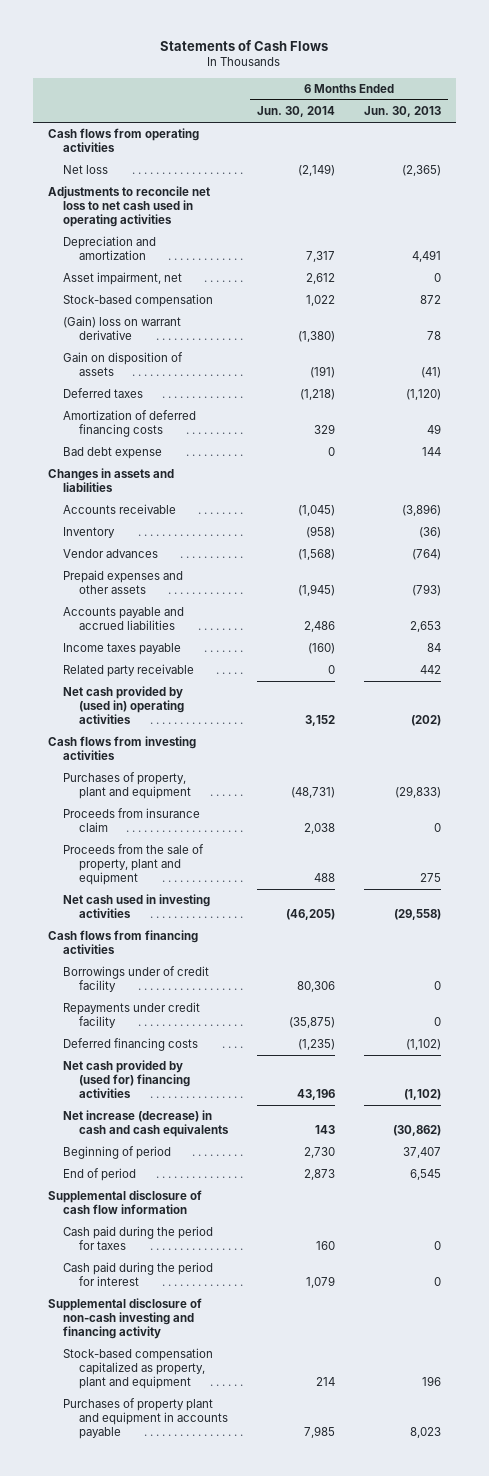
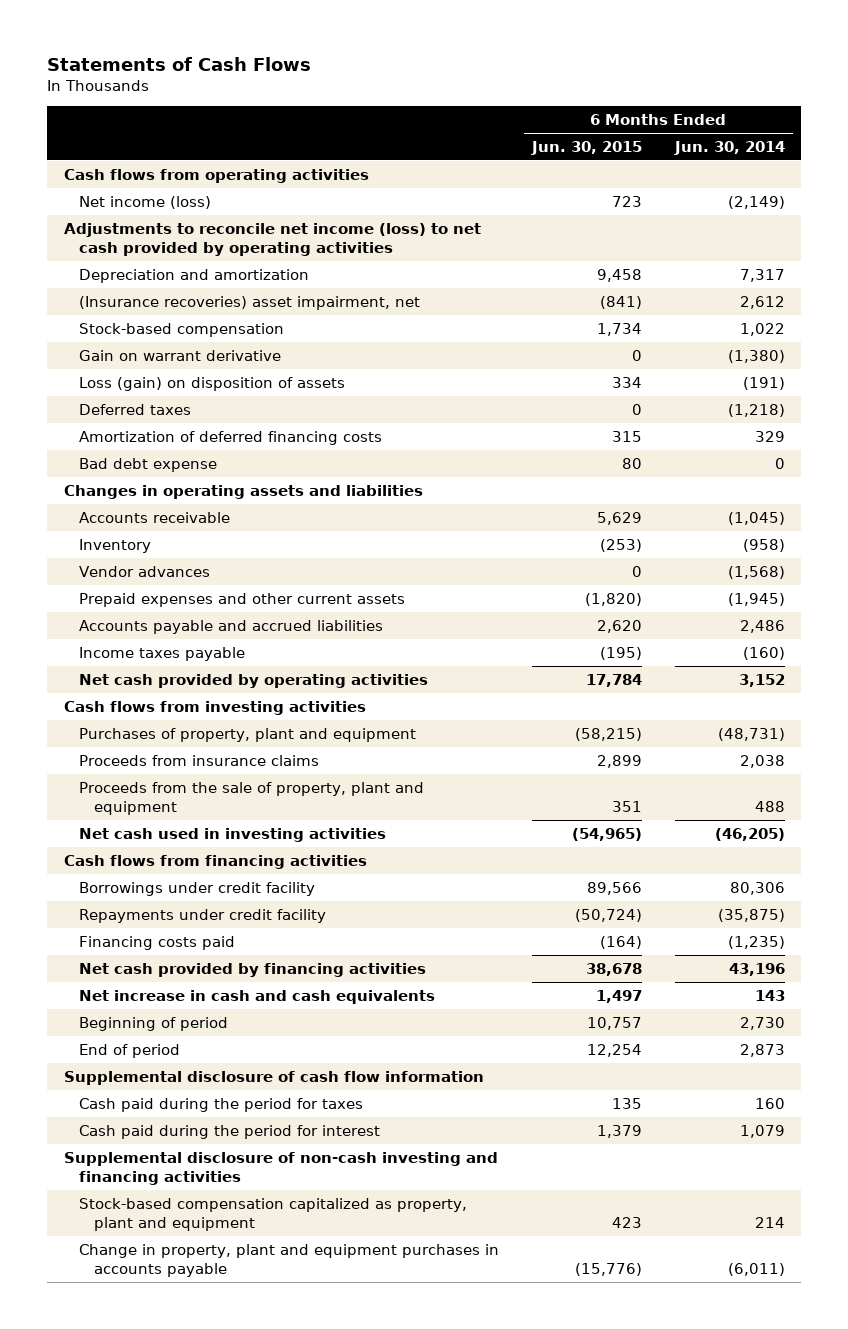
[364,106,442,118] Jun. 30, 2013 -> none
none -> [530,140,642,155] Jun. 30, 2015
[63,165,109,175] Net loss -> [78,195,211,209] Net income (loss)
[47,186,210,227] Adjustments to reconcile net loss to net cash used in operating activities -> [63,222,481,257] Adjustments to reconcile net income (loss) to net cash provided by operating activities
[63,272,183,286] Asset impairment, net -> [78,295,420,310] (Insurance recoveries) asset impairment, net
[63,316,182,341] (Gain) loss on warrant derivative -> [78,349,281,361] Gain on warrant derivative
[63,352,184,377] Gain on disposition of assets -> [78,376,345,391] Loss (gain) on disposition of assets
[47,468,174,493] Changes in assets and liabilities -> [63,484,423,499] Changes in operating assets and liabilities
[63,570,184,595] Prepaid expenses and other assets -> [78,592,405,607] Prepaid expenses and other current assets
[63,664,195,678] Related party receivable -> none
[63,686,185,724] Net cash provided by (used in) operating activities -> [78,673,428,688] Net cash provided by operating activities
[63,808,201,833] Proceeds from insurance claim -> [78,754,319,766] Proceeds from insurance claims
[63,966,210,993] Borrowings under of credit facility -> [78,881,315,896] Borrowings under credit facility
[63,1038,199,1052] Deferred financing costs -> [78,935,235,950] Financing costs paid
[63,1060,191,1098] Net cash provided by (used for) financing activities -> [78,962,426,977] Net cash provided by financing activities
[63,1110,230,1138] Net increase (decrease) in cash and cash equivalents -> [78,989,435,1004] Net increase in cash and cash equivalents
[47,1298,202,1339] Supplemental disclosure of non-cash investing and financing activity -> [63,1151,498,1186] Supplemental disclosure of non-cash investing and financing activities
[63,1398,229,1439] Purchases of property plant and equipment in accounts payable -> [78,1243,499,1278] Change in property, plant and equipment purchases in accounts payable
[304,1425,336,1438] 7,985 -> [727,1263,785,1277] (6,011)

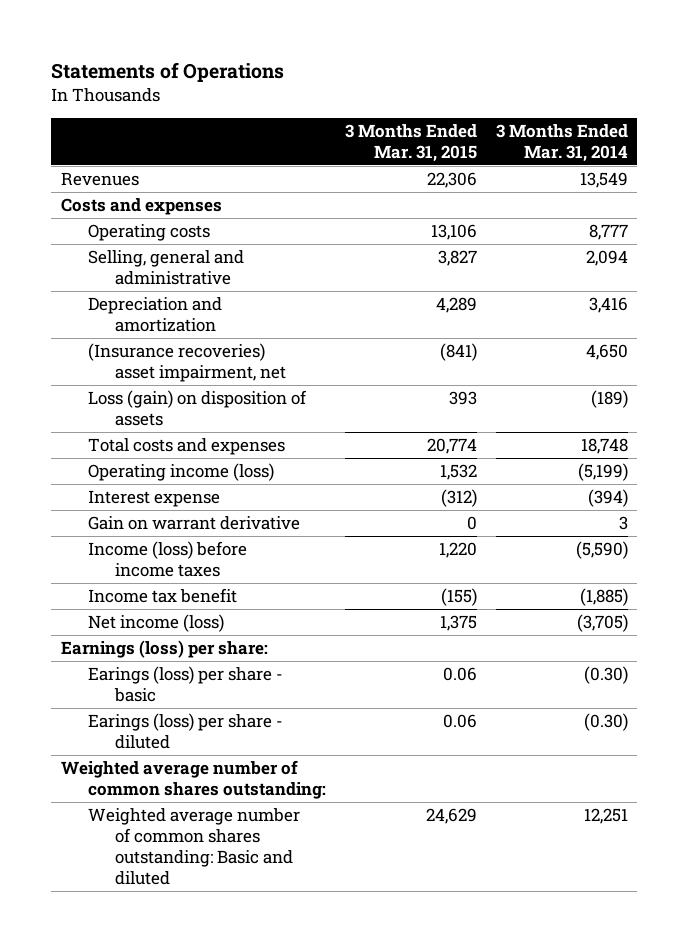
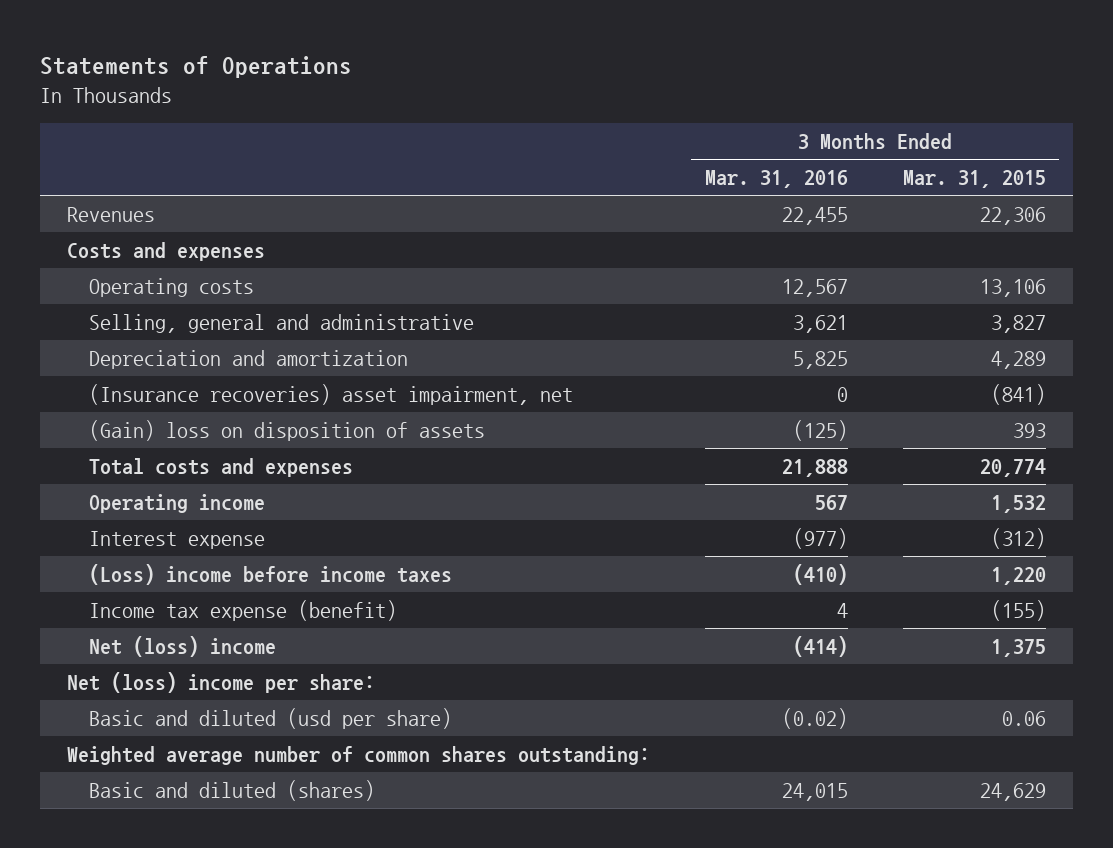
[495,123,628,162] 3 Months Ended Mar. 31, 2014 -> none
none -> [705,170,849,189] Mar. 31, 2016
[87,389,307,427] Loss (gain) on disposition of assets -> [88,419,485,441] (Gain) loss on disposition of assets
[87,462,274,481] Operating income (loss) -> [88,493,265,513] Operating income
[87,515,300,530] Gain on warrant derivative -> none
[87,665,283,703] Earings (loss) per share - basic -> none
[87,712,283,750] Earings (loss) per share - diluted -> none
[87,540,247,578] Income (loss) before income taxes -> [88,563,452,585] (Loss) income before income taxes
[87,587,237,603] Income tax benefit -> [88,599,397,621] Income tax expense (benefit)
[87,613,224,632] Net income (loss) -> [88,635,276,657] Net (loss) income
[60,639,268,658] Earnings (loss) per share: -> [67,671,376,693] Net (loss) income per share:
none -> [88,707,452,729] Basic and diluted (usd per share)
[87,807,300,886] Weighted average number of common shares outstanding: Basic and diluted -> [88,779,375,801] Basic and diluted (shares)

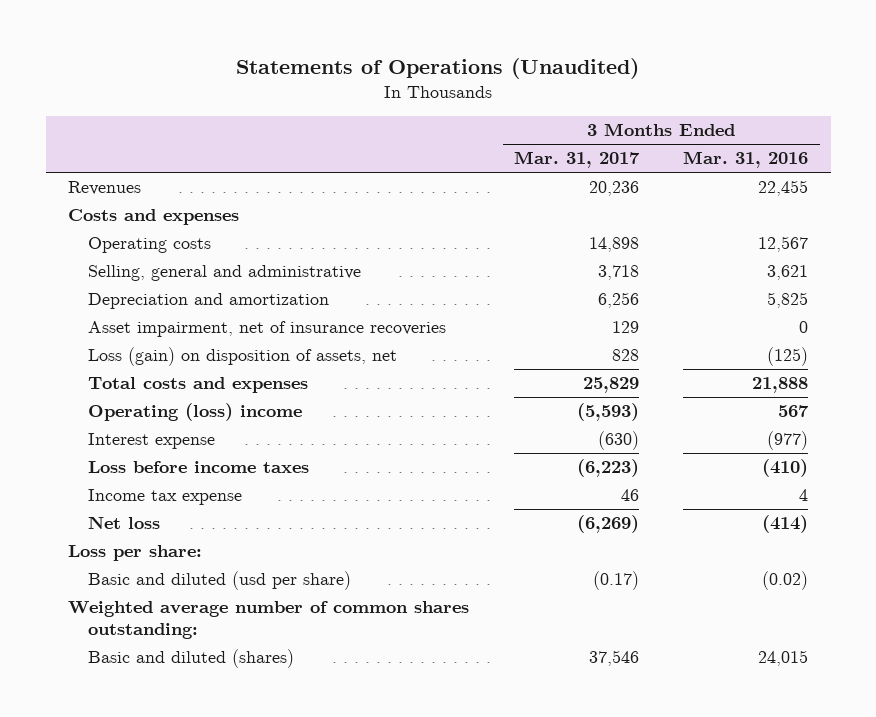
[40,56,353,79] Statements of Operations -> [236,57,640,79] Statements of Operations (Unaudited)
[902,170,1046,189] Mar. 31, 2015 -> none
none -> [513,151,640,169] Mar. 31, 2017
[88,383,573,405] (Insurance recoveries) asset impairment, net -> [87,321,446,338] Asset impairment, net of insurance recoveries
[88,419,485,441] (Gain) loss on disposition of assets -> [87,347,397,367] Loss (gain) on disposition of assets, net
[88,493,265,513] Operating income -> [87,403,302,422] Operating (loss) income
[88,563,452,585] (Loss) income before income taxes -> [87,461,309,474] Loss before income taxes
[88,599,397,621] Income tax expense (benefit) -> [87,489,242,506] Income tax expense
[88,635,276,657] Net (loss) income -> [87,516,160,530] Net loss
[67,671,376,693] Net (loss) income per share: -> [68,545,203,562] Loss per share:

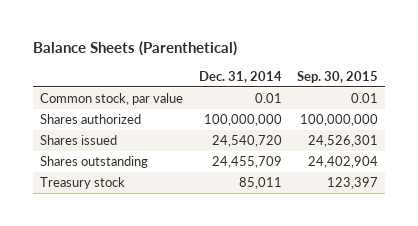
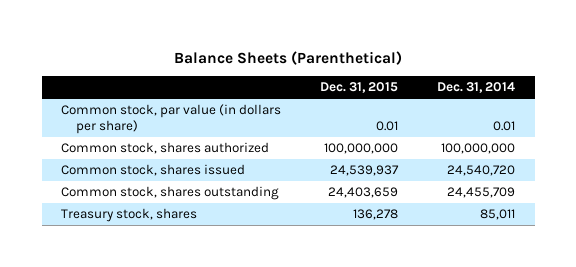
[296,70,378,83] Sep. 30, 2015 -> none
none -> [320,82,399,94] Dec. 31, 2015
[40,93,184,106] Common stock, par value -> [61,104,282,134] Common stock, par value (in dollars per share)
[40,114,142,125] Shares authorized -> [61,142,270,155] Common stock, shares authorized
[40,135,118,146] Shares issued -> [61,164,246,177] Common stock, shares issued
[40,156,149,169] Shares outstanding -> [61,186,280,201] Common stock, shares outstanding
[40,177,126,190] Treasury stock -> [61,208,198,223] Treasury stock, shares

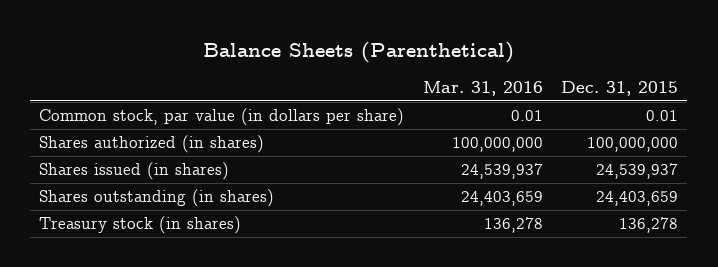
[437,82,516,94] Dec. 31, 2014 -> none
none -> [422,80,543,96] Mar. 31, 2016
[61,142,270,155] Common stock, shares authorized -> [39,135,265,154] Shares authorized (in shares)
[61,164,246,177] Common stock, shares issued -> [39,162,230,181] Shares issued (in shares)
[61,186,280,201] Common stock, shares outstanding -> [39,189,275,208] Shares outstanding (in shares)
[61,208,198,223] Treasury stock, shares -> [39,216,242,235] Treasury stock (in shares)

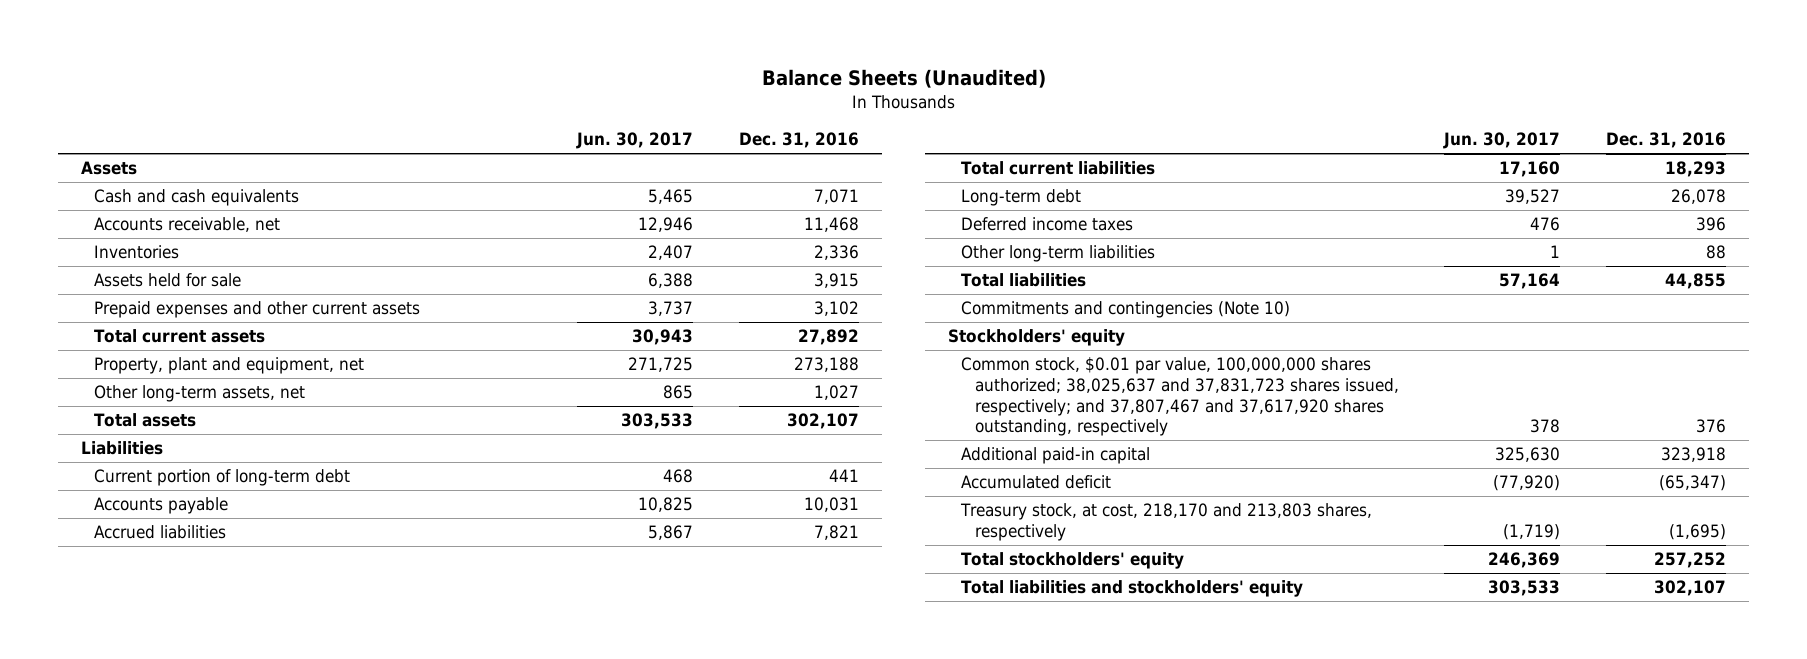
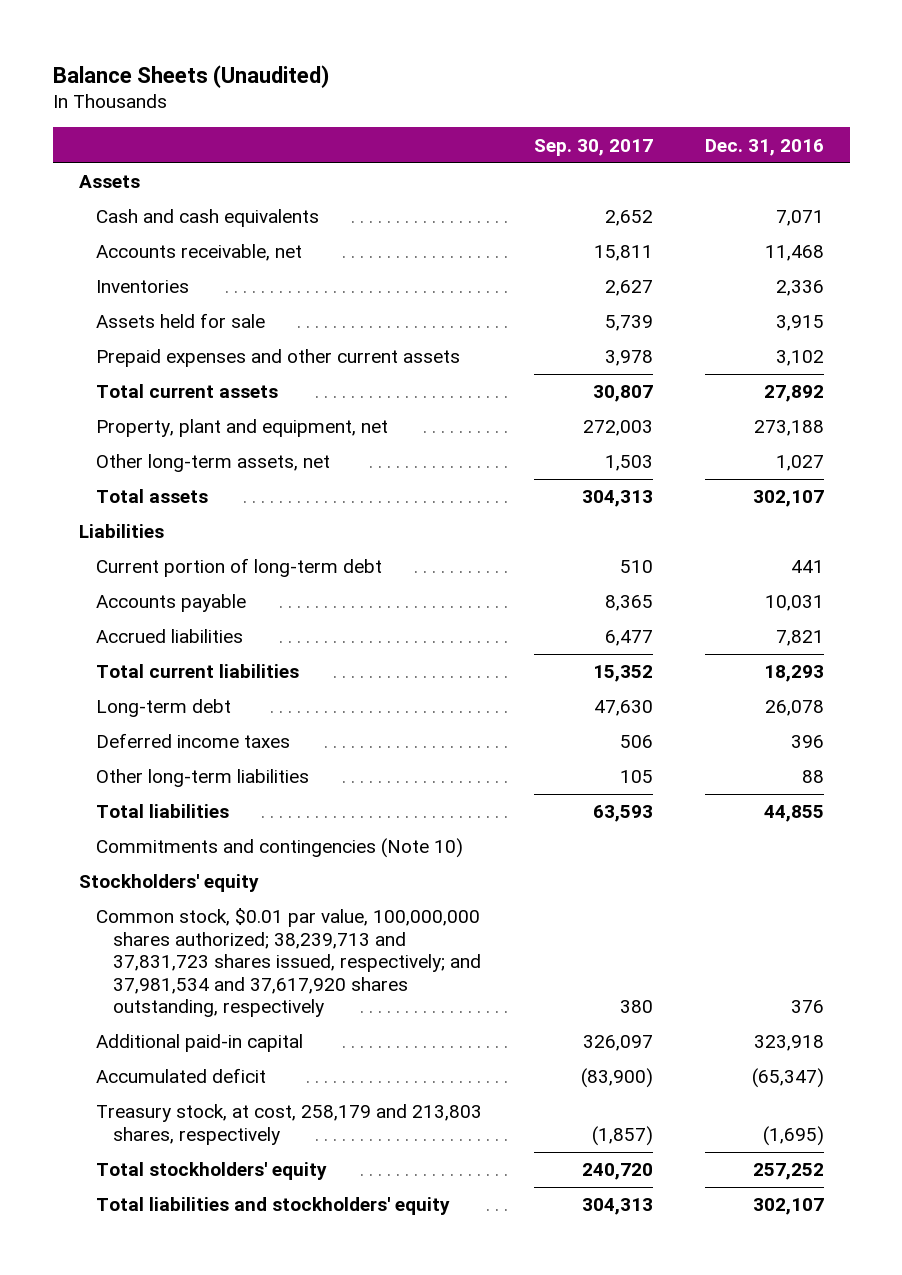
[576,132,694,150] Jun. 30, 2017 -> none
none -> [533,138,653,156] Sep. 30, 2017
[961,357,1399,437] Common stock, $0.01 par value, 100,000,000 shares authorized; 38,025,637 and 37,831,723 shares issued, respectively; and 37,807,467 and 37,617,920 shares outstanding, respectively -> [95,908,482,1018] Common stock, $0.01 par value, 100,000,000 shares authorized; 38,239,713 and 37,831,723 shares issued, respectively; and 37,981,534 and 37,617,920 shares outstanding, respectively
[960,503,1373,541] Treasury stock, at cost, 218,170 and 213,803 shares, respectively -> [95,1104,482,1145] Treasury stock, at cost, 258,179 and 213,803 shares, respectively

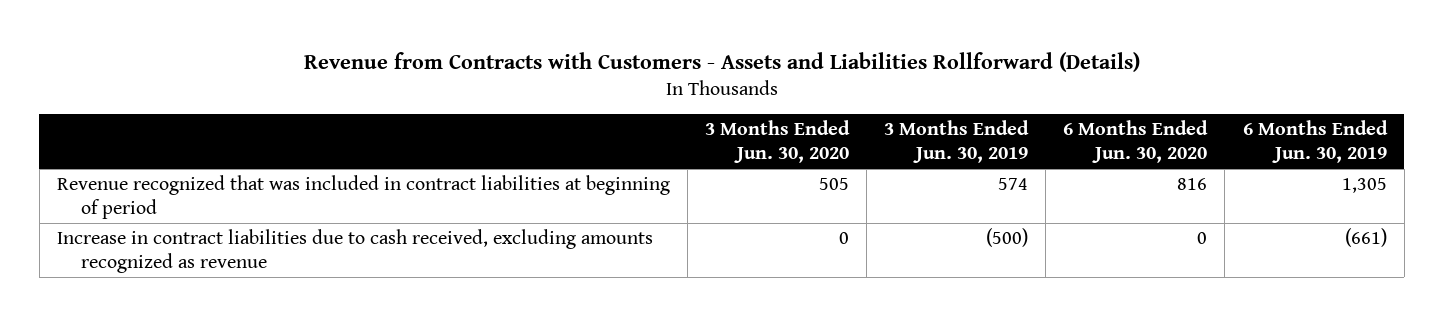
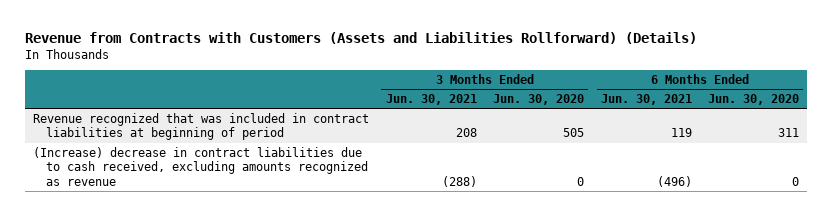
[303,52,1140,73] Revenue from Contracts with Customers - Assets and Liabilities Rollforward (Details) -> [24,31,697,44] Revenue from Contracts with Customers (Assets and Liabilities Rollforward) (Details)
[884,120,1030,164] 3 Months Ended Jun. 30, 2019 -> none
[1242,120,1388,164] 6 Months Ended Jun. 30, 2019 -> none
none -> [385,94,477,106] Jun. 30, 2021
none -> [600,94,692,106] Jun. 30, 2021
[1177,177,1208,190] 816 -> [778,128,800,138] 311
[56,228,653,273] Increase in contract liabilities due to cash received, excluding amounts recognized as revenue -> [33,146,368,186] (Increase) decrease in contract liabilities due to cash received, excluding amounts recognized as revenue

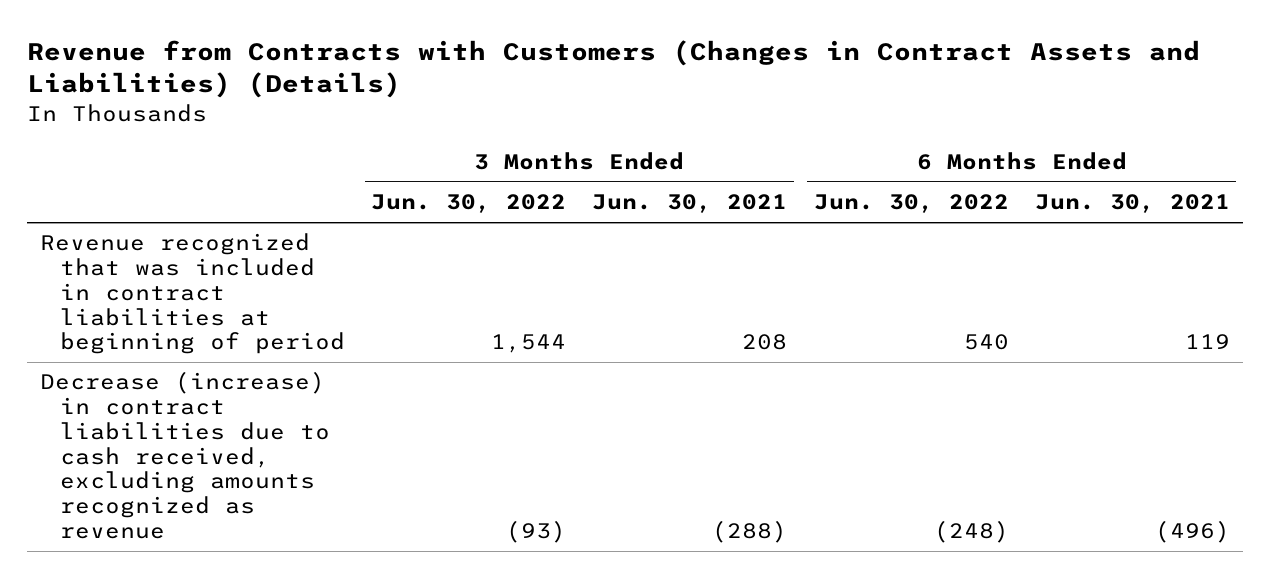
[24,31,697,44] Revenue from Contracts with Customers (Assets and Liabilities Rollforward) (Details) -> [27,39,1201,99] Revenue from Contracts with Customers (Changes in Contract Assets and Liabilities) (Details)
[493,94,585,106] Jun. 30, 2020 -> none
[708,94,800,106] Jun. 30, 2020 -> none
none -> [371,194,567,214] Jun. 30, 2022
none -> [813,194,1009,214] Jun. 30, 2022
[33,146,368,186] (Increase) decrease in contract liabilities due to cash received, excluding amounts recognized as revenue -> [40,371,331,539] Decrease (increase) in contract liabilities due to cash received, excluding amounts recognized as revenue

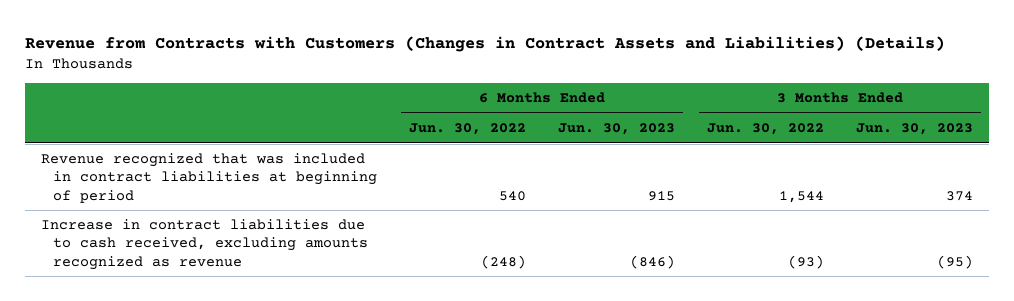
[592,194,788,214] Jun. 30, 2021 -> none
[1034,194,1230,214] Jun. 30, 2021 -> none
none -> [558,123,676,136] Jun. 30, 2023
none -> [856,123,974,136] Jun. 30, 2023
[40,371,331,539] Decrease (increase) in contract liabilities due to cash received, excluding amounts recognized as revenue -> [40,219,368,270] Increase in contract liabilities due to cash received, excluding amounts recognized as revenue

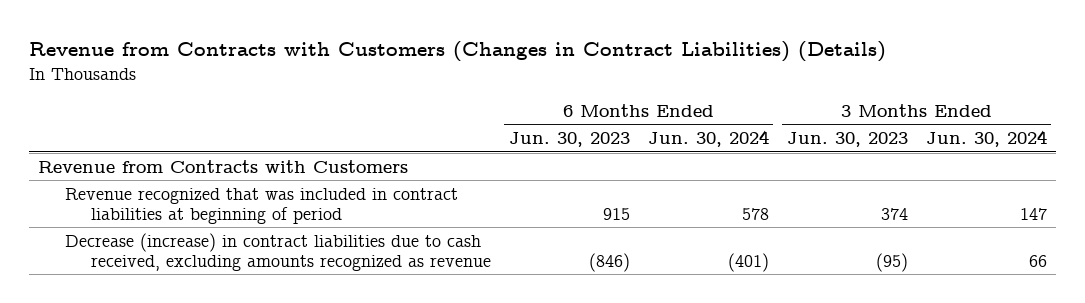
[24,35,945,52] Revenue from Contracts with Customers (Changes in Contract Assets and Liabilities) (Details) -> [29,41,887,63] Revenue from Contracts with Customers (Changes in Contract Liabilities) (Details)
[408,123,526,136] Jun. 30, 2022 -> none
[707,123,825,136] Jun. 30, 2022 -> none
none -> [647,130,769,148] Jun. 30, 2024
none -> [925,130,1047,148] Jun. 30, 2024
none -> [37,159,408,173] Revenue from Contracts with Customers
[40,219,368,270] Increase in contract liabilities due to cash received, excluding amounts recognized as revenue -> [64,232,492,271] Decrease (increase) in contract liabilities due to cash received, excluding amounts recognized as revenue

